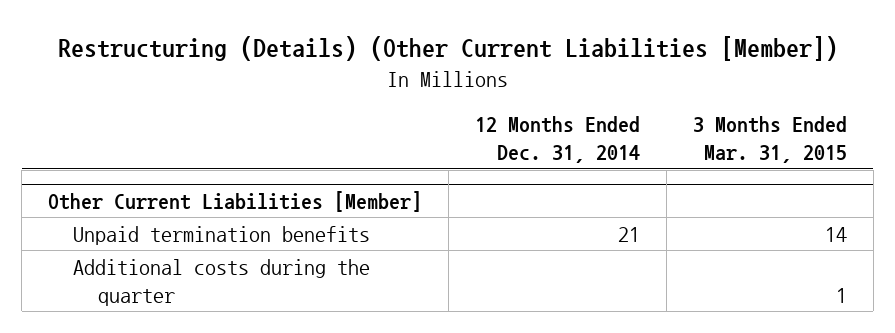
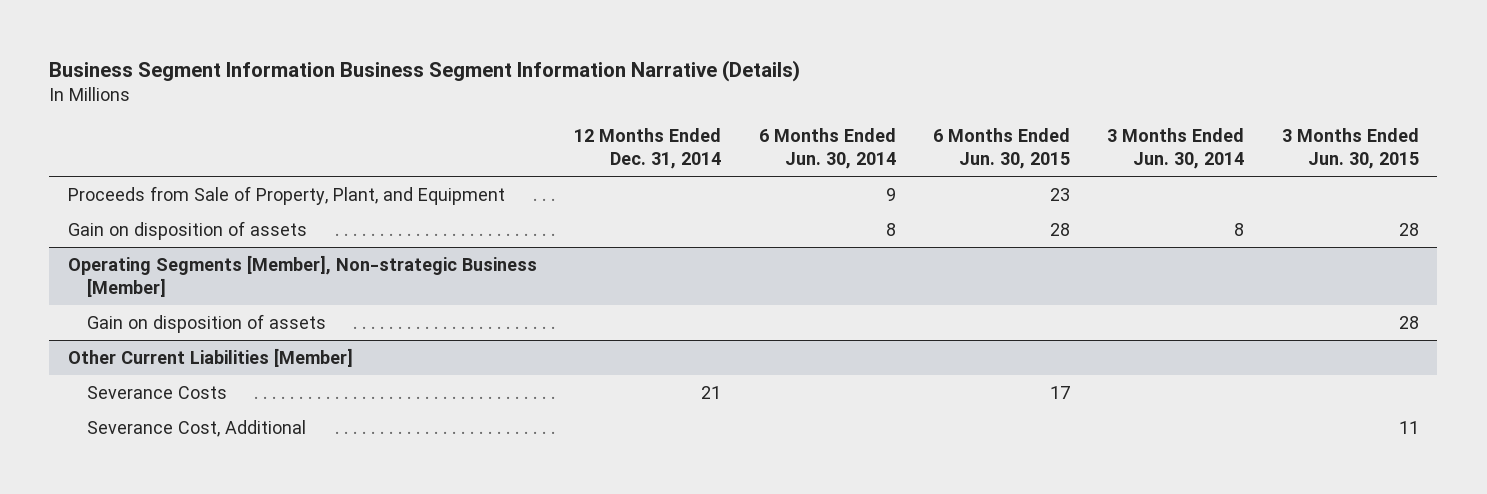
[57,36,838,62] Restructuring (Details) (Other Current Liabilities [Member]) -> [49,59,801,82] Business Segment Information Business Segment Information Narrative (Details)
[692,116,847,164] 3 Months Ended Mar. 31, 2015 -> none
none -> [758,128,896,170] 6 Months Ended Jun. 30, 2014
none -> [932,128,1070,170] 6 Months Ended Jun. 30, 2015
none -> [1107,128,1245,170] 3 Months Ended Jun. 30, 2014
none -> [1281,128,1419,170] 3 Months Ended Jun. 30, 2015
none -> [67,185,505,205] Proceeds from Sale of Property, Plant, and Equipment
none -> [67,220,307,240] Gain on disposition of assets
none -> [67,254,537,297] Operating Segments [Member], Non-strategic Business [Member]
none -> [87,313,327,333] Gain on disposition of assets
[73,225,371,245] Unpaid termination benefits -> [87,385,228,399] Severance Costs
[73,258,371,306] Additional costs during the quarter -> [87,419,307,437] Severance Cost, Additional

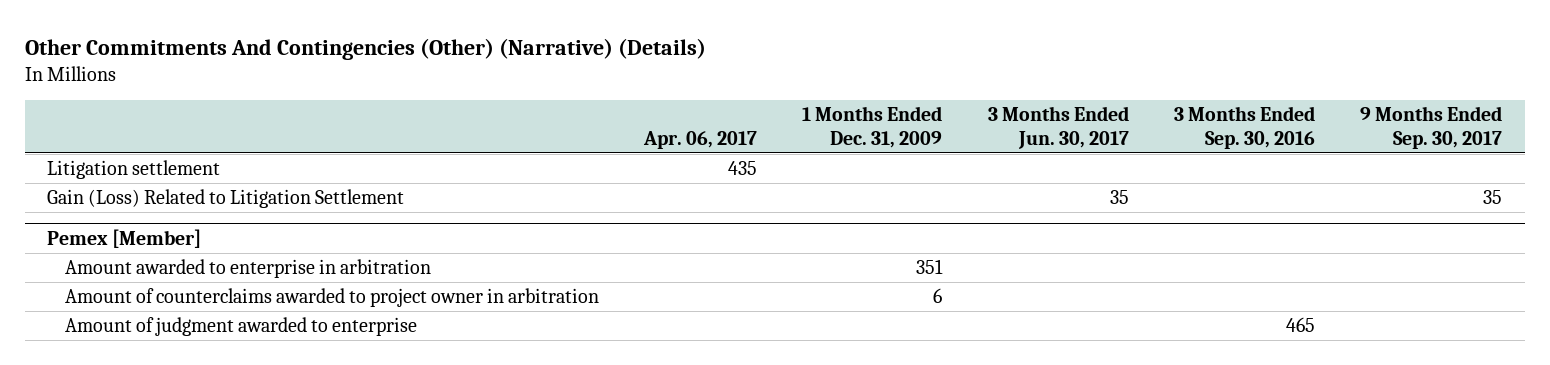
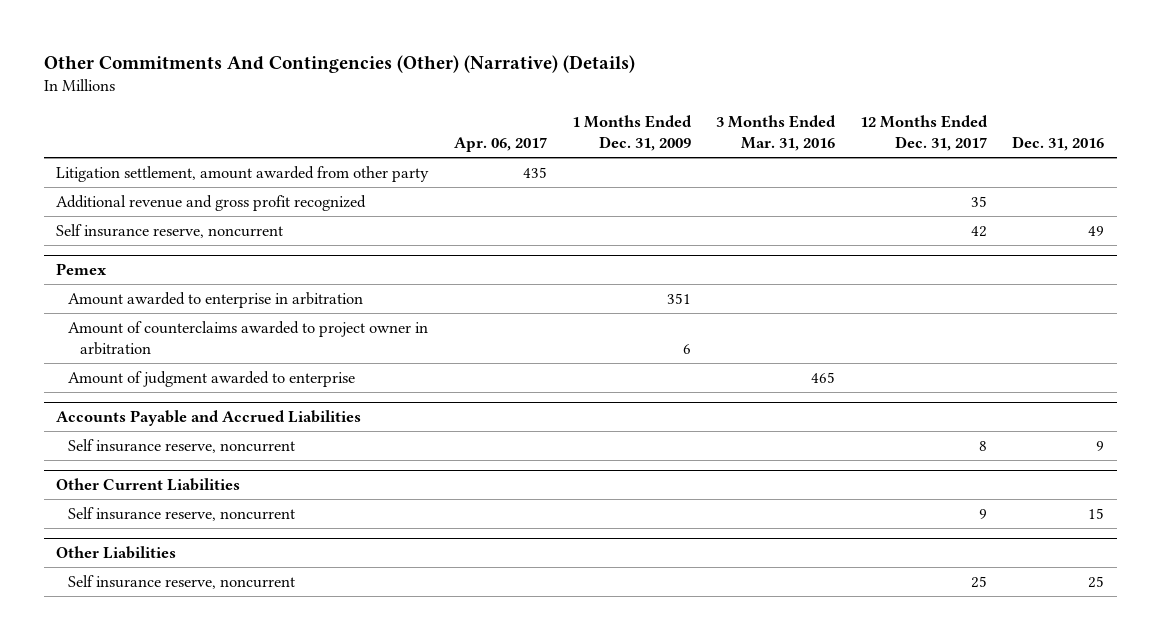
[987,106,1129,149] 3 Months Ended Jun. 30, 2017 -> none
[1173,106,1315,149] 3 Months Ended Sep. 30, 2016 -> none
[1360,106,1503,149] 9 Months Ended Sep. 30, 2017 -> none
none -> [716,115,837,152] 3 Months Ended Mar. 31, 2016
none -> [860,115,989,152] 12 Months Ended Dec. 31, 2017
none -> [1012,136,1105,152] Dec. 31, 2016
[47,159,221,179] Litigation settlement -> [56,165,430,182] Litigation settlement, amount awarded from other party
[47,188,405,208] Gain (Loss) Related to Litigation Settlement -> [56,194,367,211] Additional revenue and gross profit recognized
none -> [56,223,284,238] Self insurance reserve, noncurrent
[47,228,202,248] Pemex [Member] -> [56,263,108,276] Pemex
none -> [56,410,362,427] Accounts Payable and Accrued Liabilities
none -> [68,438,296,453] Self insurance reserve, noncurrent
none -> [56,478,241,492] Other Current Liabilities
none -> [68,506,296,521] Self insurance reserve, noncurrent
none -> [56,546,177,560] Other Liabilities
none -> [68,574,296,589] Self insurance reserve, noncurrent

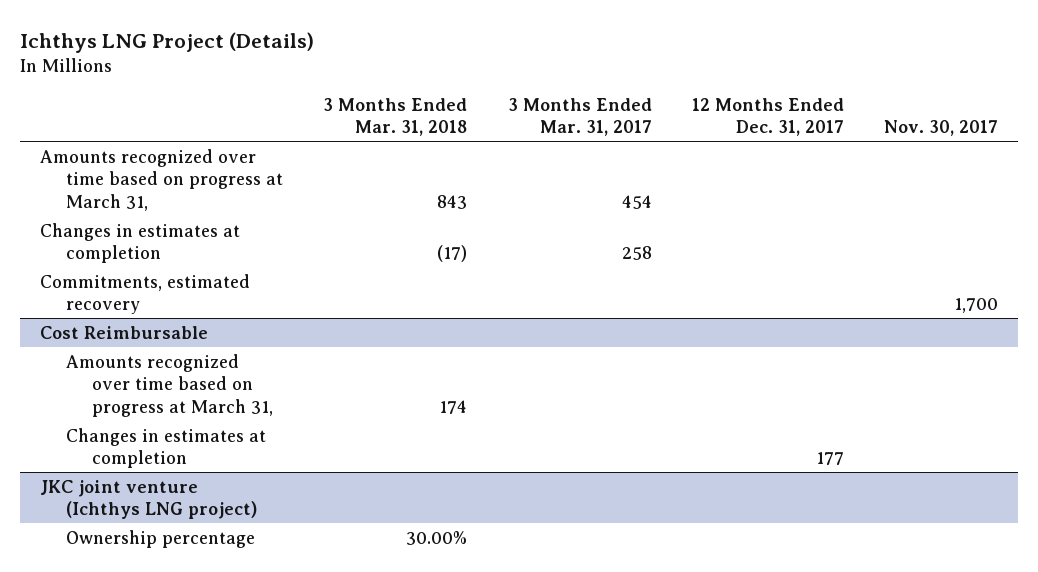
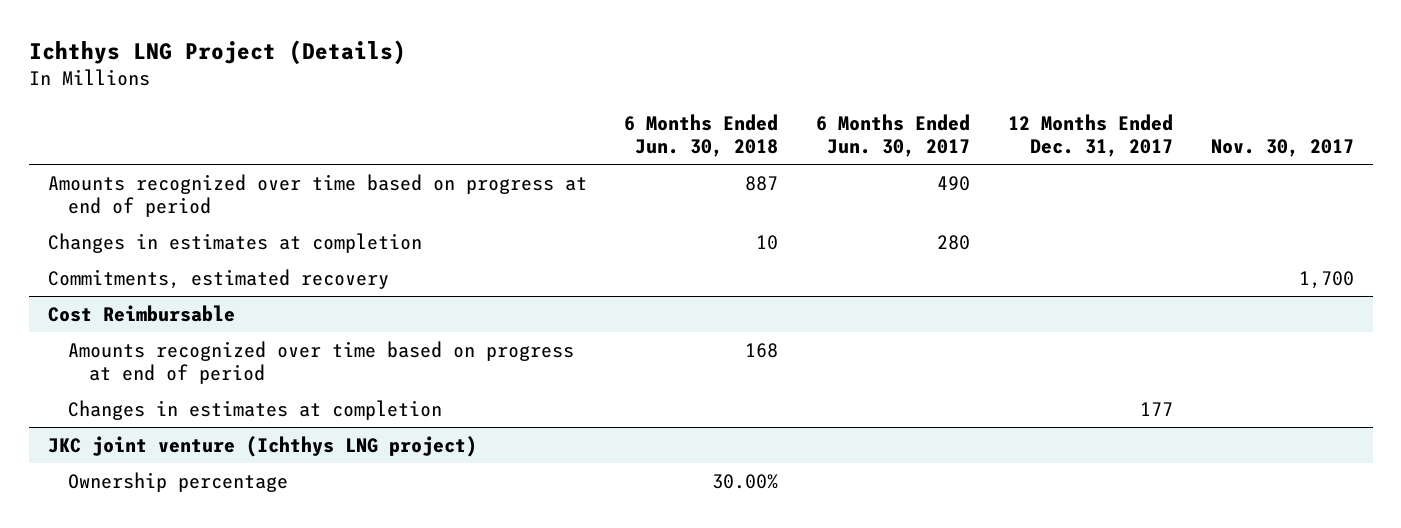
[323,97,468,137] 3 Months Ended Mar. 31, 2018 -> none
[507,97,652,137] 3 Months Ended Mar. 31, 2017 -> none
none -> [624,113,779,158] 6 Months Ended Jun. 30, 2018
none -> [816,113,971,158] 6 Months Ended Jun. 30, 2017
[39,148,284,211] Amounts recognized over time based on progress at March 31, -> [47,173,587,218] Amounts recognized over time based on progress at end of period
[66,353,274,417] Amounts recognized over time based on progress at March 31, -> [68,340,575,385] Amounts recognized over time based on progress at end of period

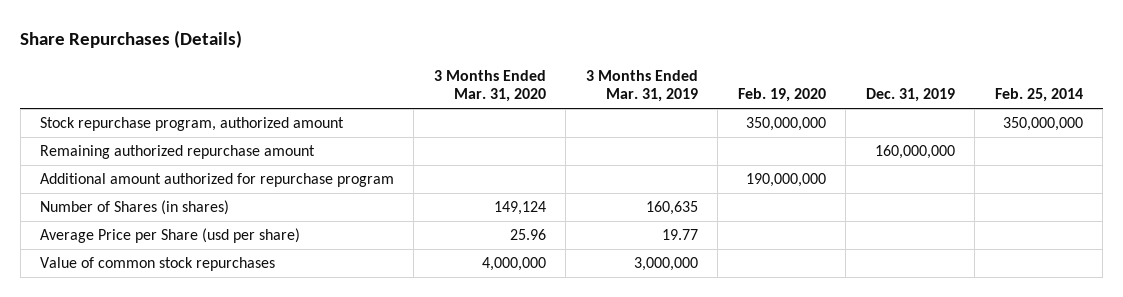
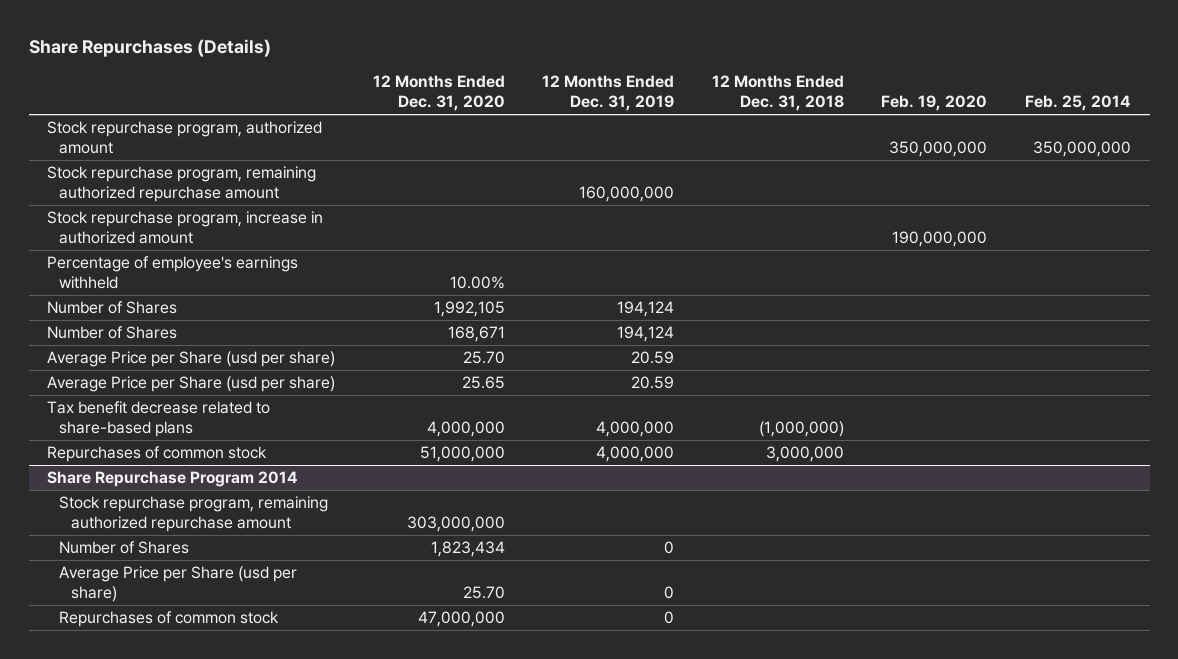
[433,69,546,103] 3 Months Ended Mar. 31, 2020 -> none
[585,69,698,103] 3 Months Ended Mar. 31, 2019 -> none
[865,88,955,103] Dec. 31, 2019 -> none
none -> [372,75,505,112] 12 Months Ended Dec. 31, 2020
none -> [542,75,675,112] 12 Months Ended Dec. 31, 2019
none -> [711,75,844,112] 12 Months Ended Dec. 31, 2018
[39,145,315,160] Remaining authorized repurchase amount -> [47,166,317,203] Stock repurchase program, remaining authorized repurchase amount
[39,173,394,188] Additional amount authorized for repurchase program -> [47,211,324,245] Stock repurchase program, increase in authorized amount
none -> [47,256,299,290] Percentage of employee's earnings withheld
[39,200,229,216] Number of Shares (in shares) -> [47,301,178,315] Number of Shares
none -> [47,326,178,340] Number of Shares
none -> [47,376,336,393] Average Price per Share (usd per share)
none -> [47,401,271,438] Tax benefit decrease related to share-based plans
[39,257,275,272] Value of common stock repurchases -> [47,446,268,463] Repurchases of common stock
none -> [47,471,299,488] Share Repurchase Program 2014
none -> [59,496,329,533] Stock repurchase program, remaining authorized repurchase amount
none -> [59,541,190,555] Number of Shares
none -> [59,566,298,603] Average Price per Share (usd per share)
none -> [59,611,280,628] Repurchases of common stock

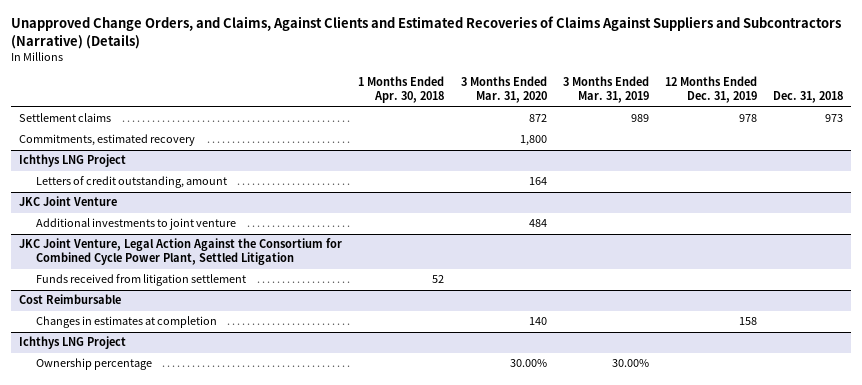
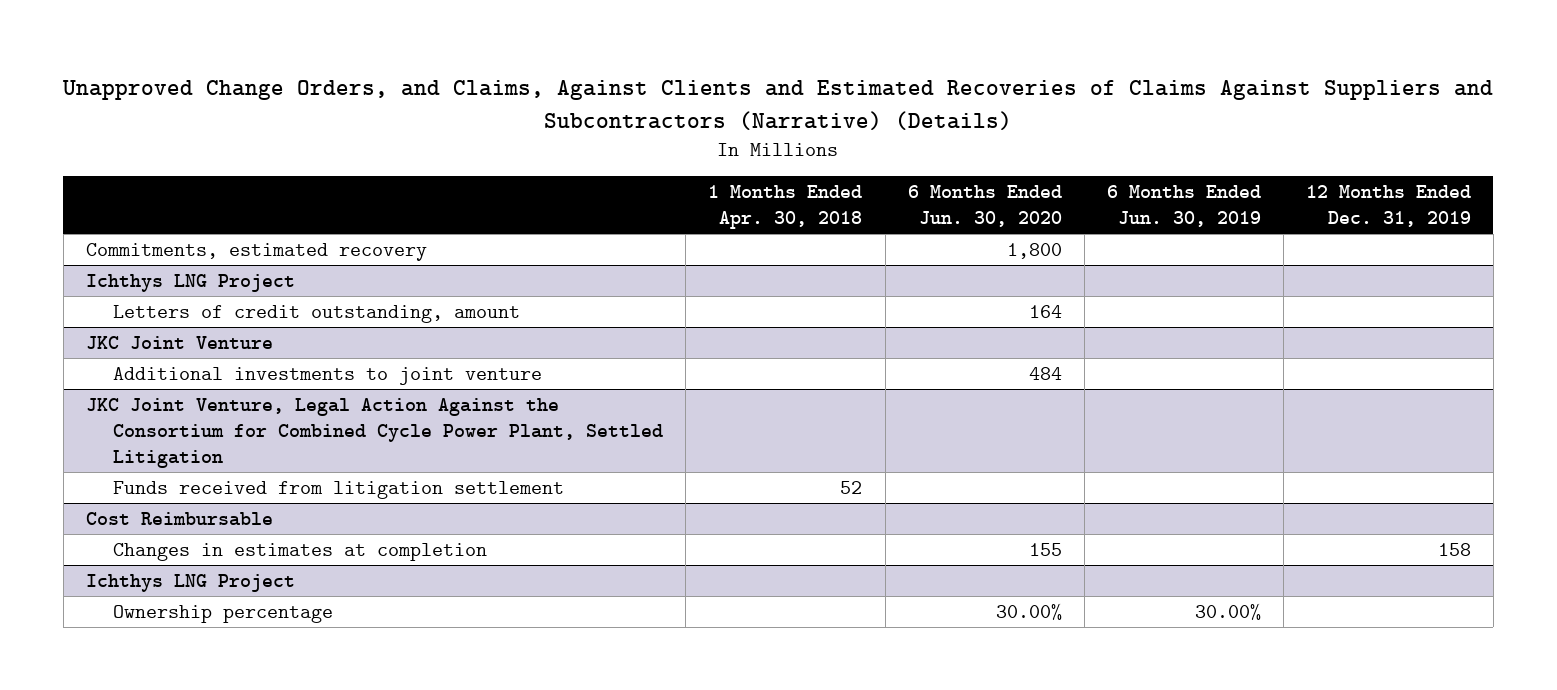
[460,76,547,104] 3 Months Ended Mar. 31, 2020 -> none
[562,76,649,104] 3 Months Ended Mar. 31, 2019 -> none
[773,91,844,104] Dec. 31, 2018 -> none
none -> [907,185,1062,228] 6 Months Ended Jun. 30, 2020
none -> [1106,185,1261,228] 6 Months Ended Jun. 30, 2019
[19,113,112,123] Settlement claims -> none

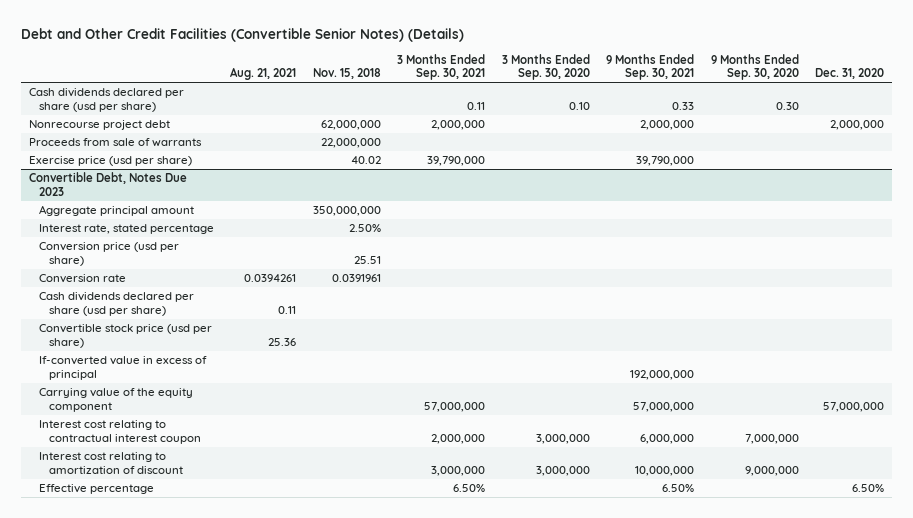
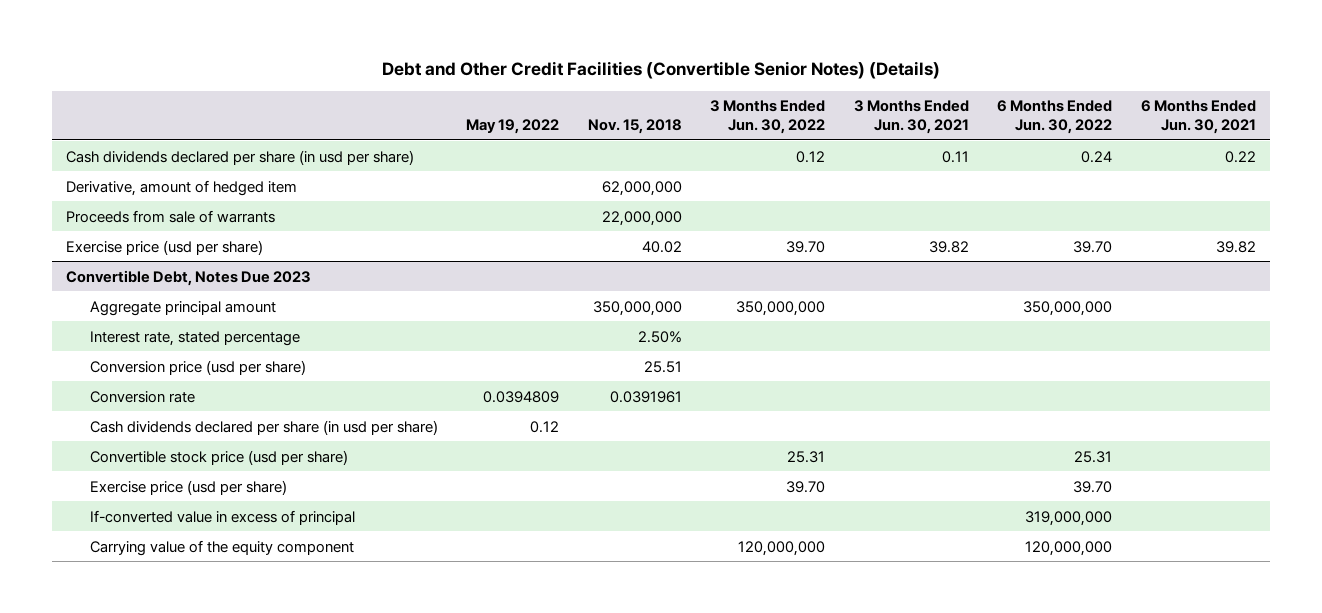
[230,67,297,81] Aug. 21, 2021 -> none
[397,53,486,81] 3 Months Ended Sep. 30, 2021 -> none
[501,53,590,81] 3 Months Ended Sep. 30, 2020 -> none
[606,53,695,81] 9 Months Ended Sep. 30, 2021 -> none
[710,53,799,81] 9 Months Ended Sep. 30, 2020 -> none
[814,68,884,80] Dec. 31, 2020 -> none
none -> [466,118,560,134] May 19, 2022
none -> [710,100,826,134] 3 Months Ended Jun. 30, 2022
none -> [853,100,969,134] 3 Months Ended Jun. 30, 2021
none -> [997,100,1113,134] 6 Months Ended Jun. 30, 2022
none -> [1140,100,1256,134] 6 Months Ended Jun. 30, 2021
[29,120,171,131] Nonrecourse project debt -> none
[29,88,185,112] Cash dividends declared per share (usd per share) -> [66,149,415,165] Cash dividends declared per share (in usd per share)
none -> [66,179,298,196] Derivative, amount of hedged item
[39,292,195,316] Cash dividends declared per share (usd per share) -> [89,419,438,435] Cash dividends declared per share (in usd per share)
none -> [89,479,287,495] Exercise price (usd per share)
[39,420,202,444] Interest cost relating to contractual interest coupon -> none
[39,452,184,474] Interest cost relating to amortization of discount -> none
[39,484,155,495] Effective percentage -> none

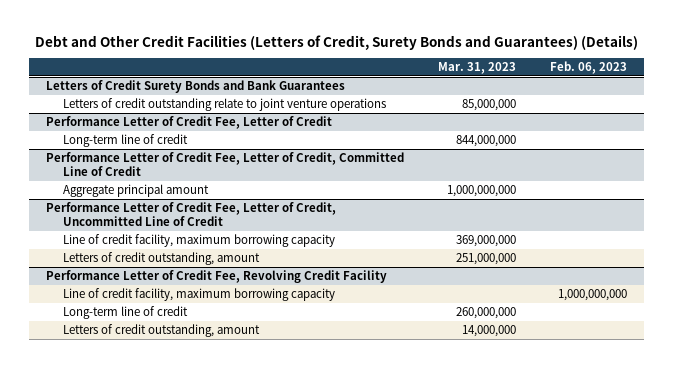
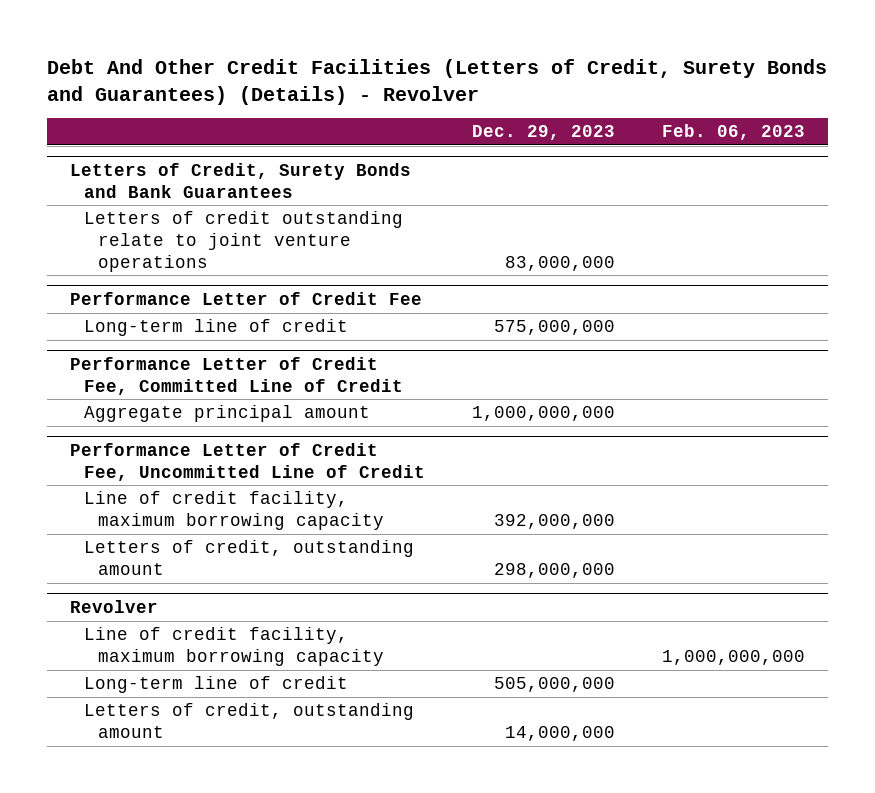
[34,34,638,50] Debt and Other Credit Facilities (Letters of Credit, Surety Bonds and Guarantees) (Details) -> [46,58,827,105] Debt And Other Credit Facilities (Letters of Credit, Surety Bonds and Guarantees) (Details) - Revolver
[438,62,517,75] Mar. 31, 2023 -> none
none -> [471,124,615,140] Dec. 29, 2023
[46,79,346,93] Letters of Credit Surety Bonds and Bank Guarantees -> [70,162,412,198] Letters of Credit, Surety Bonds and Bank Guarantees
[46,115,333,129] Performance Letter of Credit Fee, Letter of Credit -> [70,291,423,305] Performance Letter of Credit Fee
[46,151,405,177] Performance Letter of Credit Fee, Letter of Credit, Committed Line of Credit -> [70,356,403,395] Performance Letter of Credit Fee, Committed Line of Credit
[46,201,337,227] Performance Letter of Credit Fee, Letter of Credit, Uncommitted Line of Credit -> [70,442,425,481] Performance Letter of Credit Fee, Uncommitted Line of Credit
[62,251,260,265] Letters of credit outstanding, amount -> [83,540,414,575] Letters of credit, outstanding amount
[46,269,388,283] Performance Letter of Credit Fee, Revolving Credit Facility -> [70,599,159,613] Revolver
[62,323,260,337] Letters of credit outstanding, amount -> [83,703,414,738] Letters of credit, outstanding amount

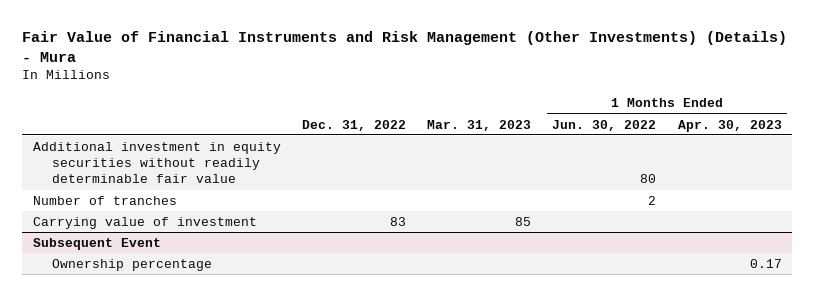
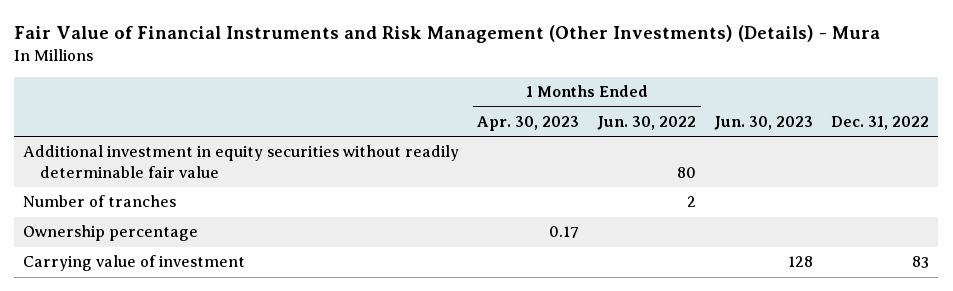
[427,119,532,131] Mar. 31, 2023 -> none
none -> [714,115,814,130] Jun. 30, 2023
none -> [23,225,199,242] Ownership percentage
[32,237,161,250] Subsequent Event -> none
[52,258,213,271] Ownership percentage -> none

